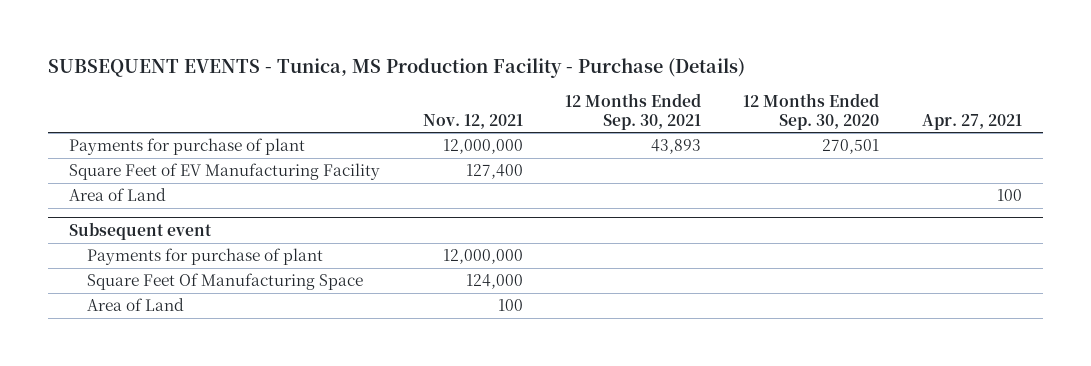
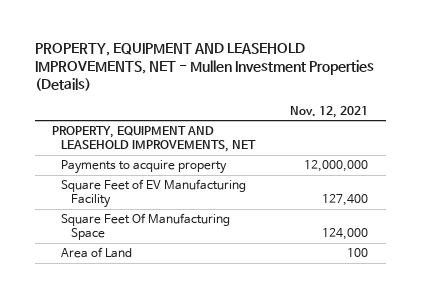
[48,57,746,78] SUBSEQUENT EVENTS - Tunica, MS Production Facility - Purchase (Details) -> [35,43,375,92] PROPERTY, EQUIPMENT AND LEASEHOLD IMPROVEMENTS, NET - Mullen Investment Properties (Details)
[565,92,702,130] 12 Months Ended Sep. 30, 2021 -> none
[743,92,880,130] 12 Months Ended Sep. 30, 2020 -> none
[921,113,1022,130] Apr. 27, 2021 -> none
[69,138,306,156] Payments for purchase of plant -> none
none -> [52,126,257,153] PROPERTY, EQUIPMENT AND LEASEHOLD IMPROVEMENTS, NET
none -> [61,160,228,175] Payments to acquire property
[69,188,167,202] Area of Land -> none
[69,221,213,240] Subsequent event -> none
[87,248,324,266] Payments for purchase of plant -> none

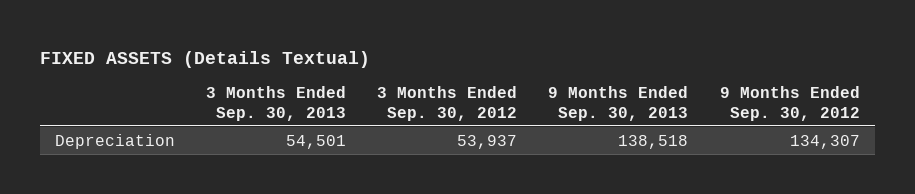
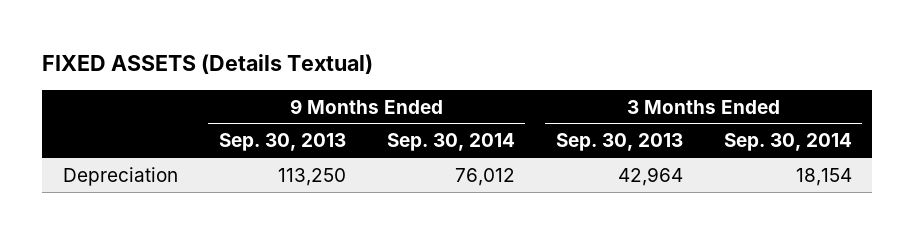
[377,86,518,121] 3 Months Ended Sep. 30, 2012 -> none
[719,86,860,121] 9 Months Ended Sep. 30, 2012 -> none
none -> [386,133,515,152] Sep. 30, 2014
none -> [723,133,852,152] Sep. 30, 2014
[286,134,347,149] 54,501 -> [617,166,683,186] 42,964
[618,134,689,149] 138,518 -> [277,167,346,186] 113,250

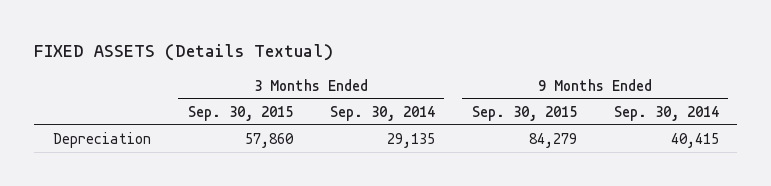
[218,133,346,152] Sep. 30, 2013 -> none
[555,133,683,152] Sep. 30, 2013 -> none
none -> [187,106,293,122] Sep. 30, 2015
none -> [471,106,577,122] Sep. 30, 2015
[454,167,515,186] 76,012 -> [670,133,719,149] 40,415
[795,167,852,186] 18,154 -> [386,133,435,149] 29,135

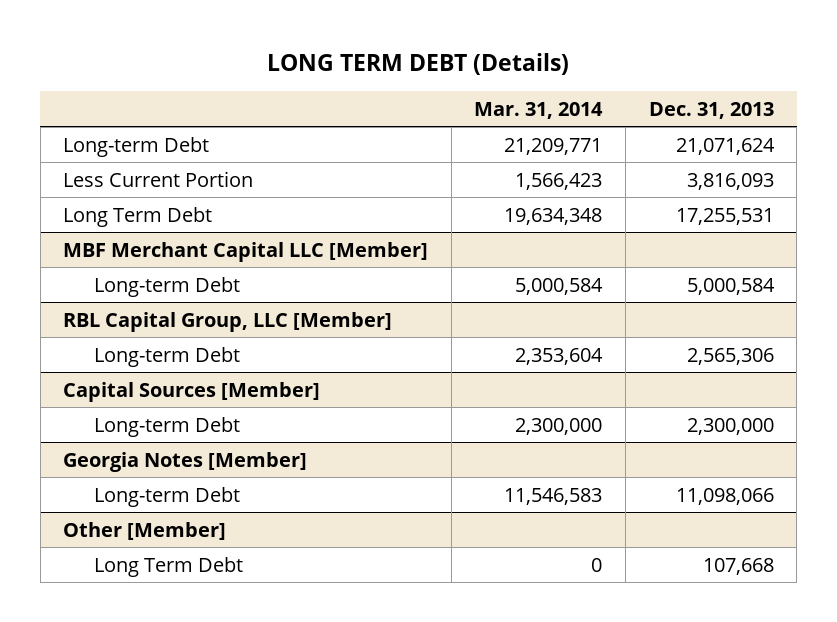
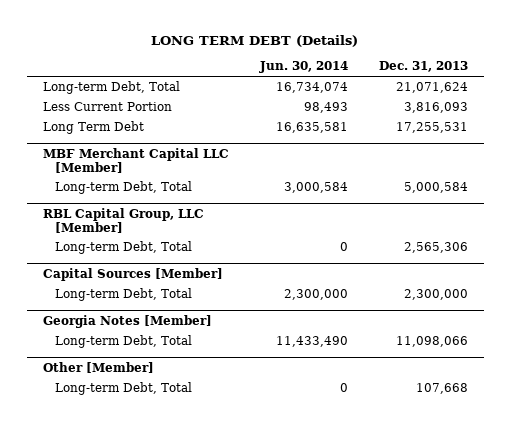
[474,101,604,119] Mar. 31, 2014 -> none
none -> [258,61,348,74] Jun. 30, 2014
[63,136,210,157] Long-term Debt -> [42,81,180,95] Long-term Debt, Total
[93,276,240,297] Long-term Debt -> [54,181,192,195] Long-term Debt, Total
[93,346,240,367] Long-term Debt -> [54,241,192,255] Long-term Debt, Total
[93,416,240,437] Long-term Debt -> [54,288,192,302] Long-term Debt, Total
[93,486,240,507] Long-term Debt -> [54,335,192,349] Long-term Debt, Total
[93,556,243,577] Long Term Debt -> [54,382,192,396] Long-term Debt, Total

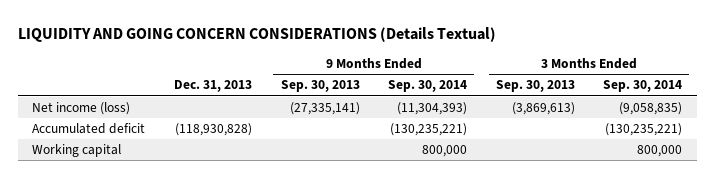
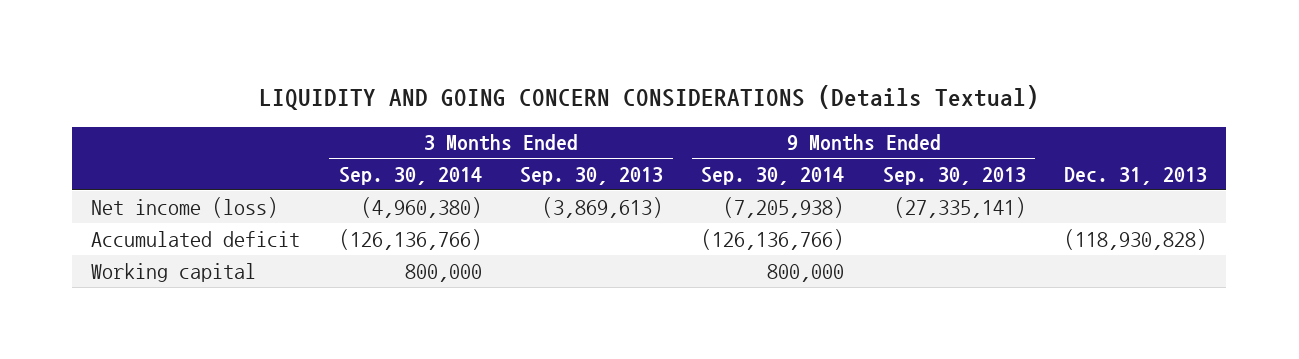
[397,102,468,116] (11,304,393) -> [723,196,845,218] (7,205,938)
[619,102,683,116] (9,058,835) -> [360,196,482,218] (4,960,380)
[390,123,468,137] (130,235,221) -> [701,228,845,250] (126,136,766)
[605,123,683,137] (130,235,221) -> [338,228,482,250] (126,136,766)

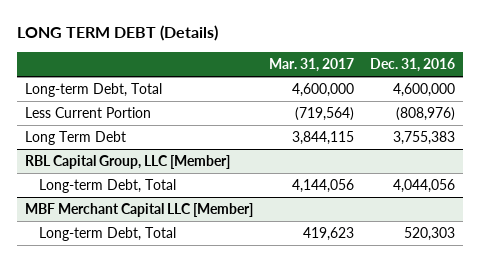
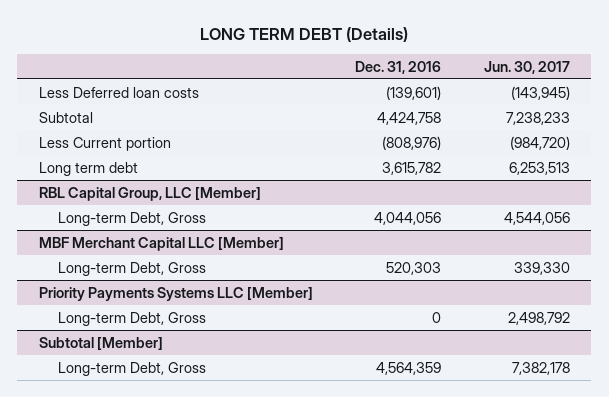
[269,57,355,72] Mar. 31, 2017 -> none
none -> [484,60,571,74] Jun. 30, 2017
[25,83,163,98] Long-term Debt, Total -> none
none -> [38,86,199,98] Less Deferred loan costs
none -> [38,111,93,123] Subtotal
[25,107,152,119] Less Current Portion -> [38,136,171,151] Less Current portion
[25,131,127,146] Long Term Debt -> [38,161,138,176] Long term debt
[393,131,456,146] 3,755,383 -> [382,161,442,175] 3,615,782
[39,179,177,194] Long-term Debt, Total -> [57,211,206,226] Long-term Debt, Gross
[39,227,177,242] Long-term Debt, Total -> [57,261,206,276] Long-term Debt, Gross
none -> [38,286,313,301] Priority Payments Systems LLC [Member]
none -> [57,311,206,326] Long-term Debt, Gross
none -> [38,336,163,350] Subtotal [Member]
none -> [57,361,206,376] Long-term Debt, Gross

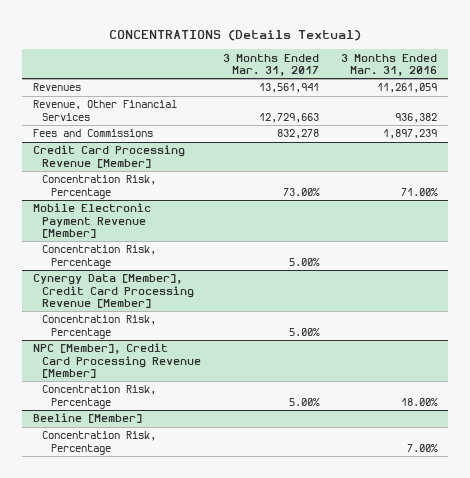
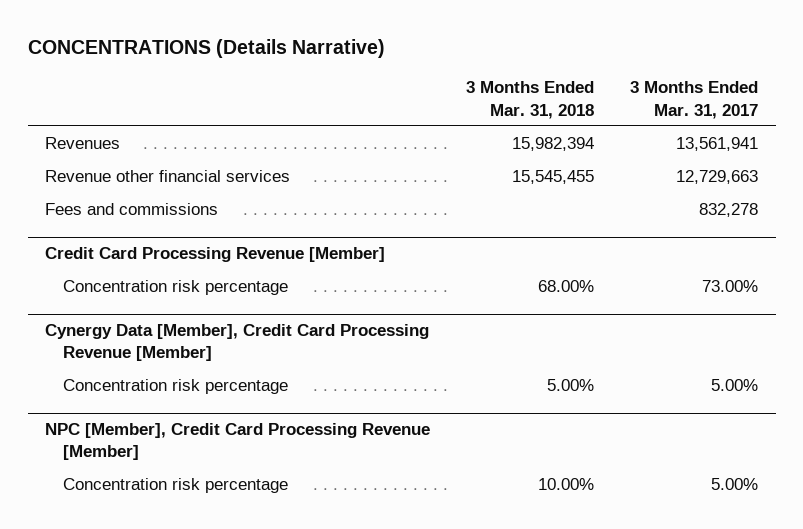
[109,29,362,41] CONCENTRATIONS (Details Textual) -> [27,39,385,59] CONCENTRATIONS (Details Narrative)
[340,53,437,76] 3 Months Ended Mar. 31, 2016 -> none
none -> [466,81,595,119] 3 Months Ended Mar. 31, 2018
[33,100,178,121] Revenue, Other Financial Services -> [45,170,291,183] Revenue other financial services
[33,129,154,138] Fees and Commissions -> [45,203,219,216] Fees and commissions
[33,203,152,238] Mobile Electronic Payment Revenue [Member] -> none
[42,245,157,269] Concentration Risk, Percentage -> none
[42,175,157,199] Concentration Risk, Percentage -> [62,280,288,296] Concentration risk percentage
[42,315,157,339] Concentration Risk, Percentage -> [62,379,288,395] Concentration risk percentage
[33,413,143,424] Beeline [Member] -> none
[42,431,157,455] Concentration Risk, Percentage -> none
[42,385,157,409] Concentration Risk, Percentage -> [62,478,288,494] Concentration risk percentage

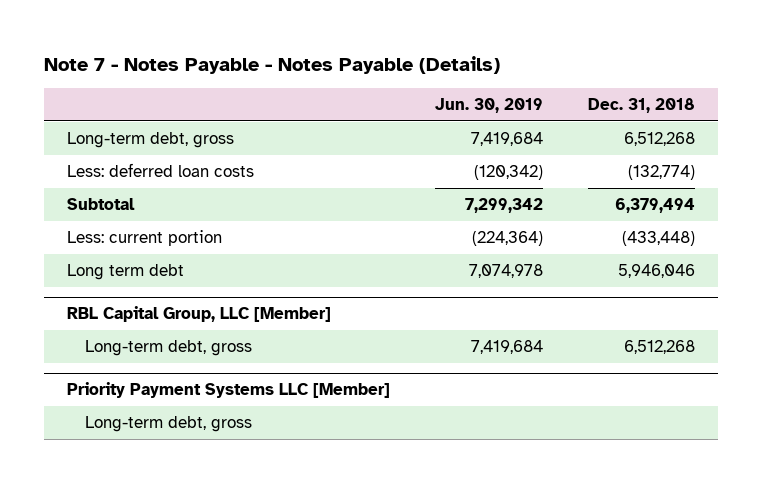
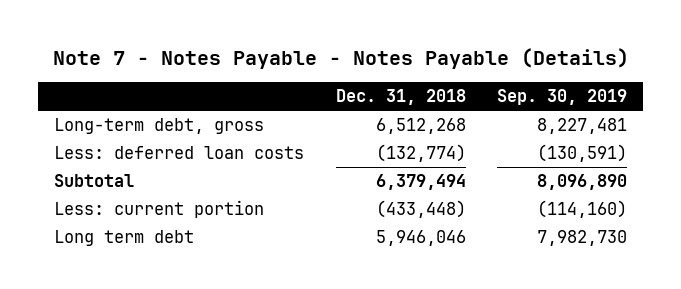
[435,98,544,114] Jun. 30, 2019 -> none
none -> [497,89,628,106] Sep. 30, 2019
[67,306,332,323] RBL Capital Group, LLC [Member] -> none
[84,340,252,357] Long-term debt, gross -> none
[67,382,391,399] Priority Payment Systems LLC [Member] -> none
[84,416,252,433] Long-term debt, gross -> none

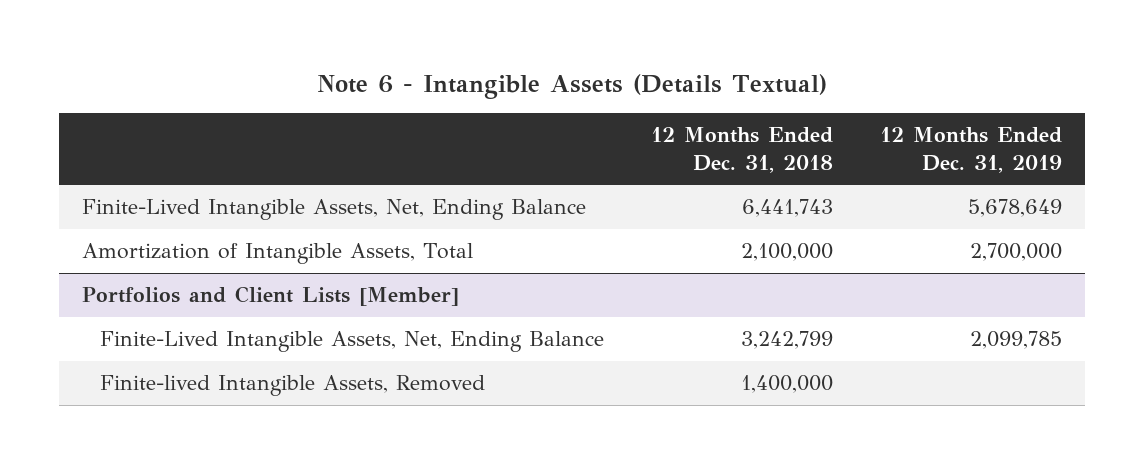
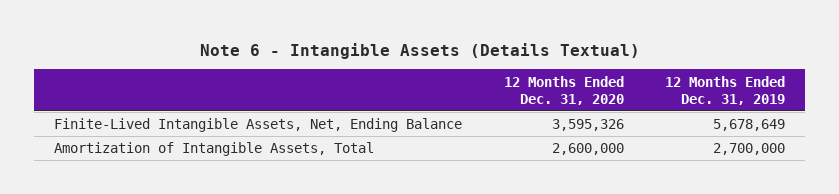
[650,127,833,173] 12 Months Ended Dec. 31, 2018 -> none
none -> [503,75,624,105] 12 Months Ended Dec. 31, 2020
[82,286,460,307] Portfolios and Client Lists [Member] -> none
[99,331,604,353] Finite-Lived Intangible Assets, Net, Ending Balance -> none
[99,375,485,397] Finite-lived Intangible Assets, Removed -> none

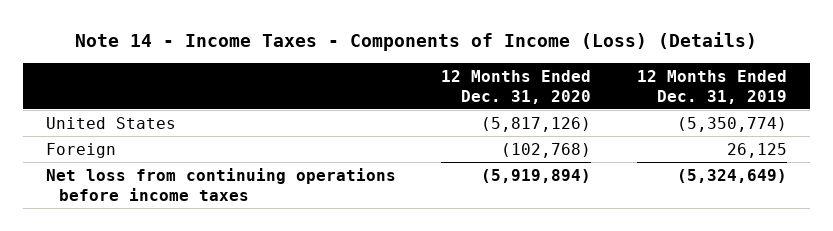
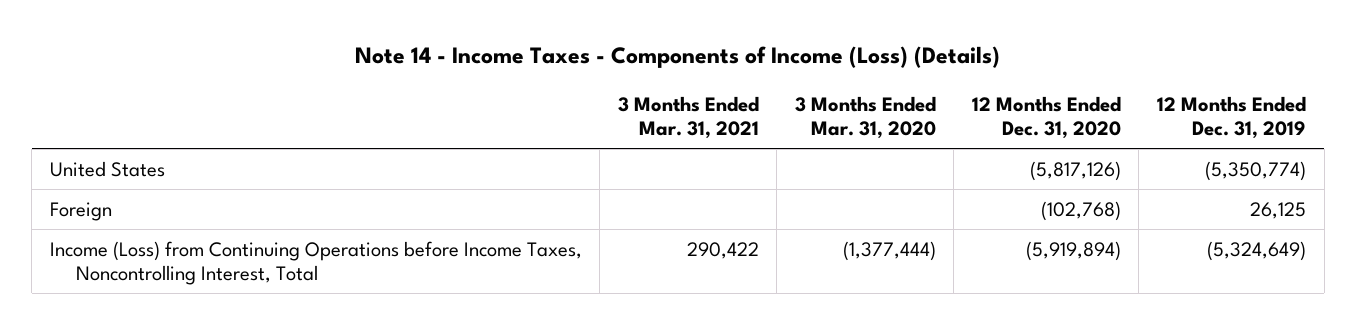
none -> [617,95,759,139] 3 Months Ended Mar. 31, 2021
none -> [794,95,936,139] 3 Months Ended Mar. 31, 2020
[45,167,396,201] Net loss from continuing operations before income taxes -> [49,240,582,286] Income (Loss) from Continuing Operations before Income Taxes, Noncontrolling Interest, Total

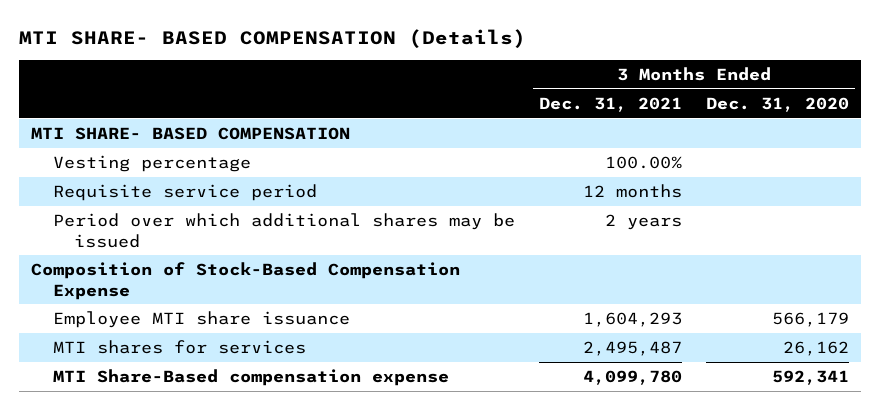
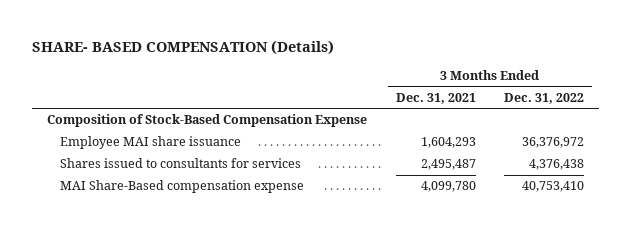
[19,29,527,49] MTI SHARE- BASED COMPENSATION (Details) -> [32,39,335,55] SHARE- BASED COMPENSATION (Details)
[705,96,849,112] Dec. 31, 2020 -> none
none -> [504,92,585,104] Dec. 31, 2022
[31,126,351,140] MTI SHARE- BASED COMPENSATION -> none
[52,154,251,172] Vesting percentage -> none
[52,183,317,201] Requisite service period -> none
[52,212,515,248] Period over which additional shares may be issued -> none
[52,310,350,328] Employee MTI share issuance -> [59,136,241,150] Employee MAI share issuance
[52,339,306,354] MTI shares for services -> [59,158,301,169] Shares issued to consultants for services
[52,368,449,386] MTI Share-Based compensation expense -> [59,180,304,194] MAI Share-Based compensation expense

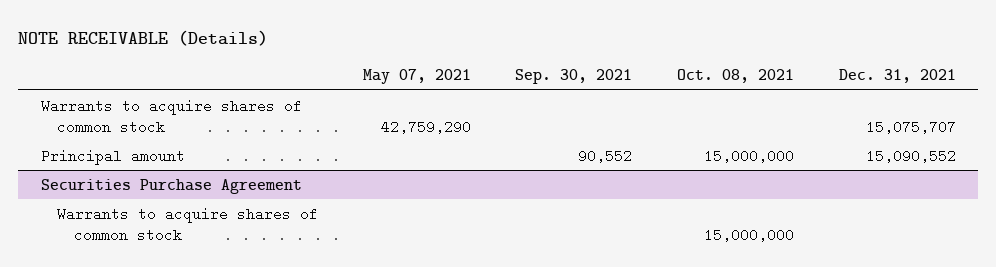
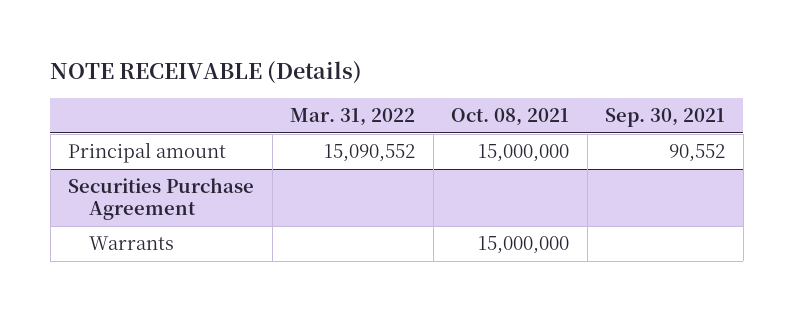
[362,69,471,85] May 07, 2021 -> none
[838,69,956,84] Dec. 31, 2021 -> none
none -> [290,108,416,127] Mar. 31, 2022
[40,98,302,134] Warrants to acquire shares of common stock -> none
[57,206,319,242] Warrants to acquire shares of common stock -> none
none -> [88,236,174,251] Warrants

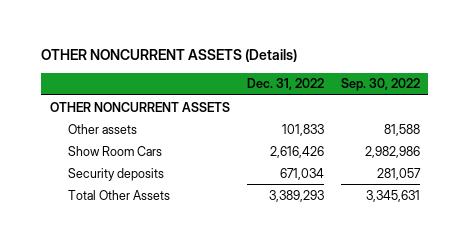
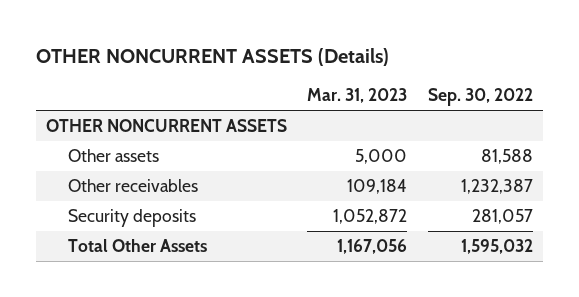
[246,78,324,91] Dec. 31, 2022 -> none
none -> [307,88,408,104] Mar. 31, 2023
[68,145,163,156] Show Room Cars -> none
none -> [68,178,199,192] Other receivables
[365,189,420,202] 3,345,631 -> [460,238,533,254] 1,595,032

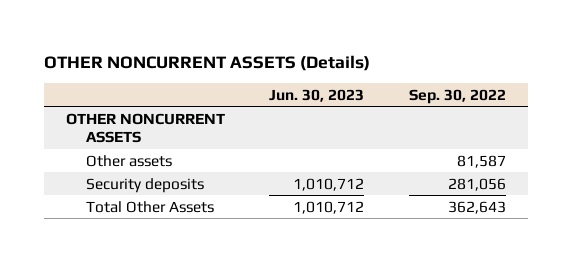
[307,88,408,104] Mar. 31, 2023 -> none
none -> [269,88,365,102] Jun. 30, 2023
[68,178,199,192] Other receivables -> none
[480,148,533,164] 81,588 -> [456,154,506,168] 81,587
[471,208,533,224] 281,057 -> [447,177,506,191] 281,056
[460,238,533,254] 1,595,032 -> [447,200,506,214] 362,643

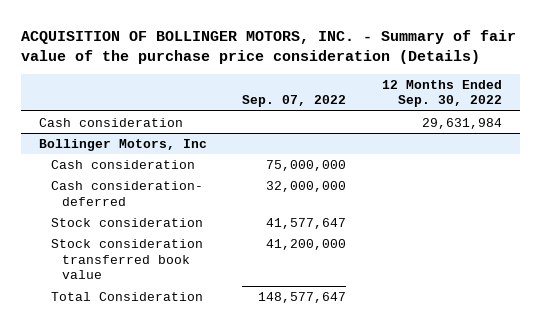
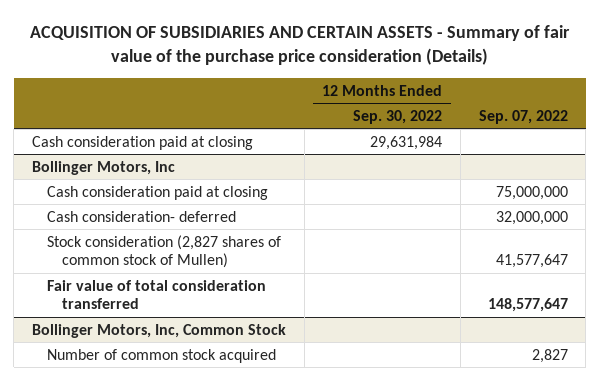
[20,29,516,64] ACQUISITION OF BOLLINGER MOTORS, INC. - Summary of fair value of the purchase price consideration (Details) -> [29,24,570,66] ACQUISITION OF SUBSIDIARIES AND CERTAIN ASSETS - Summary of fair value of the purchase price consideration (Details)
[38,117,183,127] Cash consideration -> [31,135,253,150] Cash consideration paid at closing
[50,159,195,169] Cash consideration -> [46,185,268,200] Cash consideration paid at closing
[50,238,203,280] Stock consideration transferred book value -> none
[50,217,203,227] Stock consideration -> [46,234,281,269] Stock consideration (2,827 shares of common stock of Mullen)
[50,291,203,301] Total Consideration -> [46,279,266,310] Fair value of total consideration transferred
none -> [31,323,286,338] Bollinger Motors, Inc, Common Stock
none -> [46,348,276,363] Number of common stock acquired

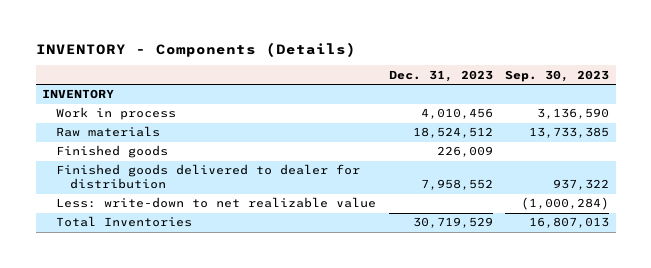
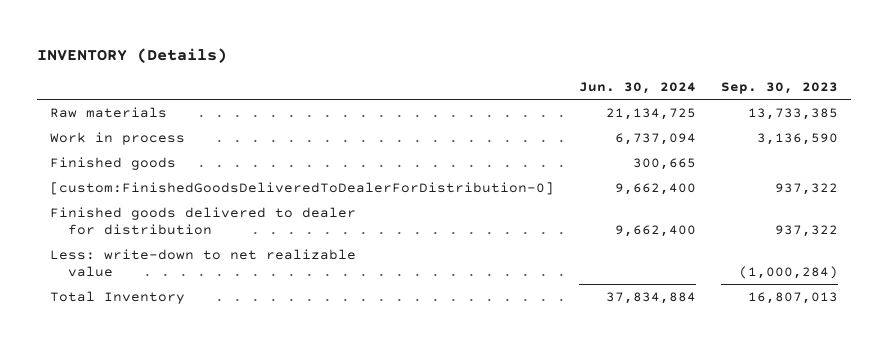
[35,41,356,57] INVENTORY - Components (Details) -> [37,47,228,63] INVENTORY (Details)
[388,69,493,82] Dec. 31, 2023 -> none
none -> [579,82,697,95] Jun. 30, 2024
[42,89,115,100] INVENTORY -> none
[56,107,177,121] Work in process -> [49,131,185,145] Work in process
none -> [49,181,554,195] [custom:FinishedGoodsDeliveredToDealerForDistribution-0]
[56,216,193,228] Total Inventories -> [49,290,185,304] Total Inventory

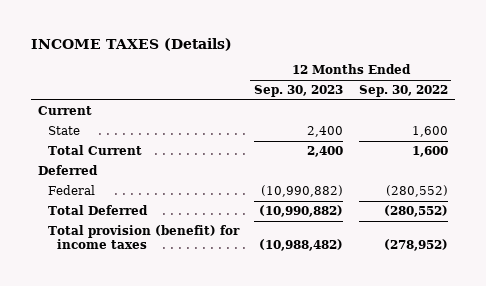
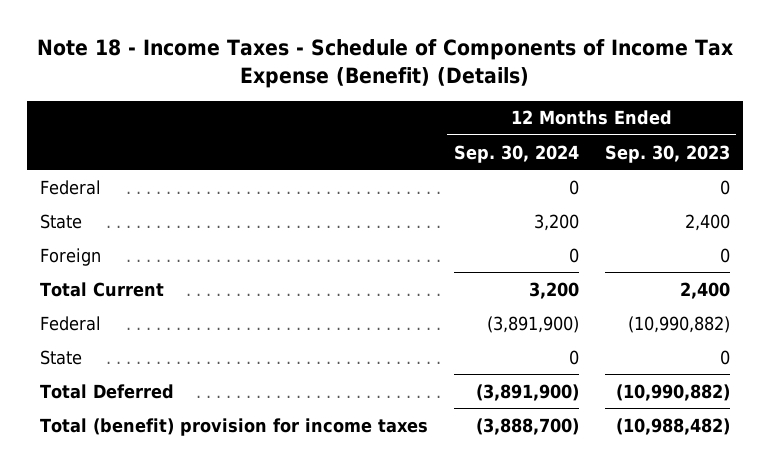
[30,37,232,51] INCOME TAXES (Details) -> [36,39,733,88] Note 18 - Income Taxes - Schedule of Components of Income Tax Expense (Benefit) (Details)
[358,85,448,98] Sep. 30, 2022 -> none
none -> [453,144,579,163] Sep. 30, 2024
[38,106,93,116] Current -> none
none -> [40,179,102,195] Federal
none -> [40,247,102,266] Foreign
[38,165,99,176] Deferred -> none
none -> [40,349,83,365] State
[47,225,240,250] Total provision (benefit) for income taxes -> [40,417,429,436] Total (benefit) provision for income taxes

